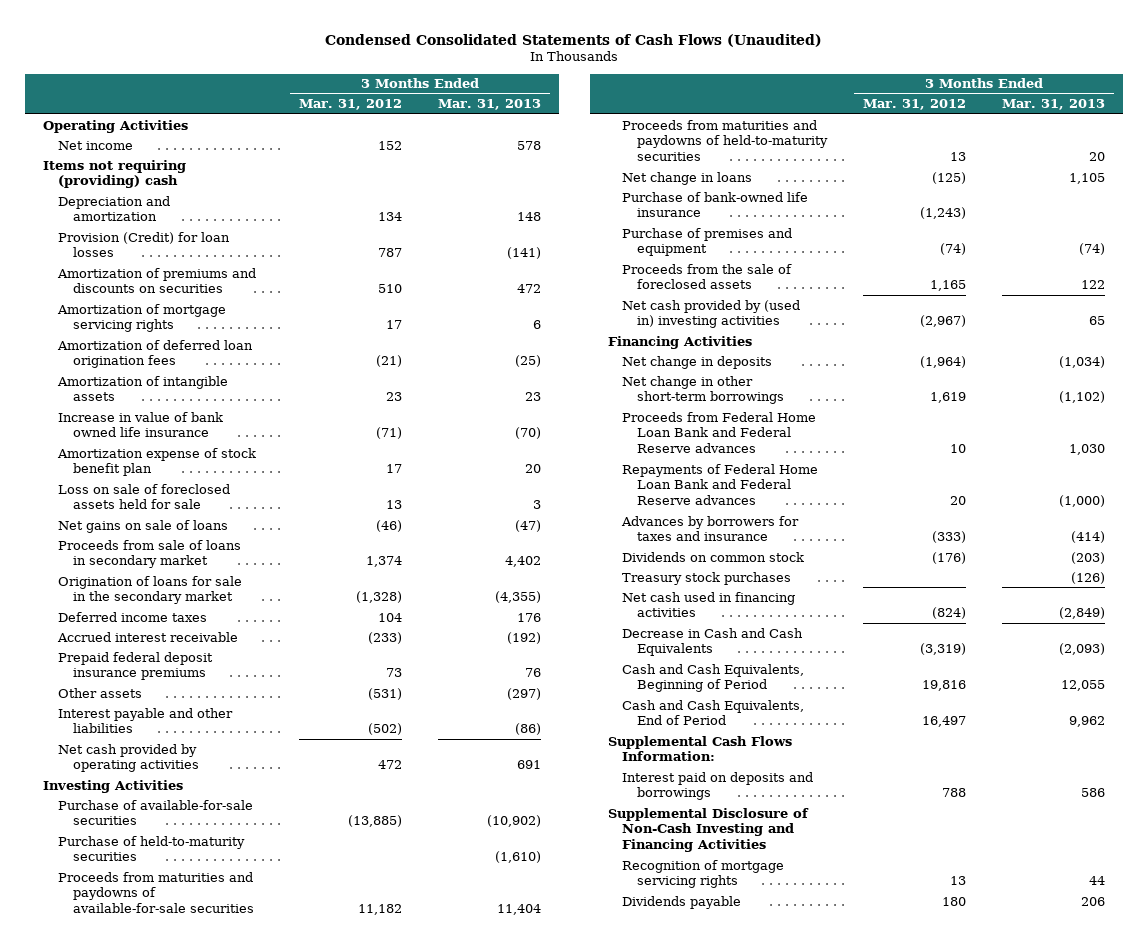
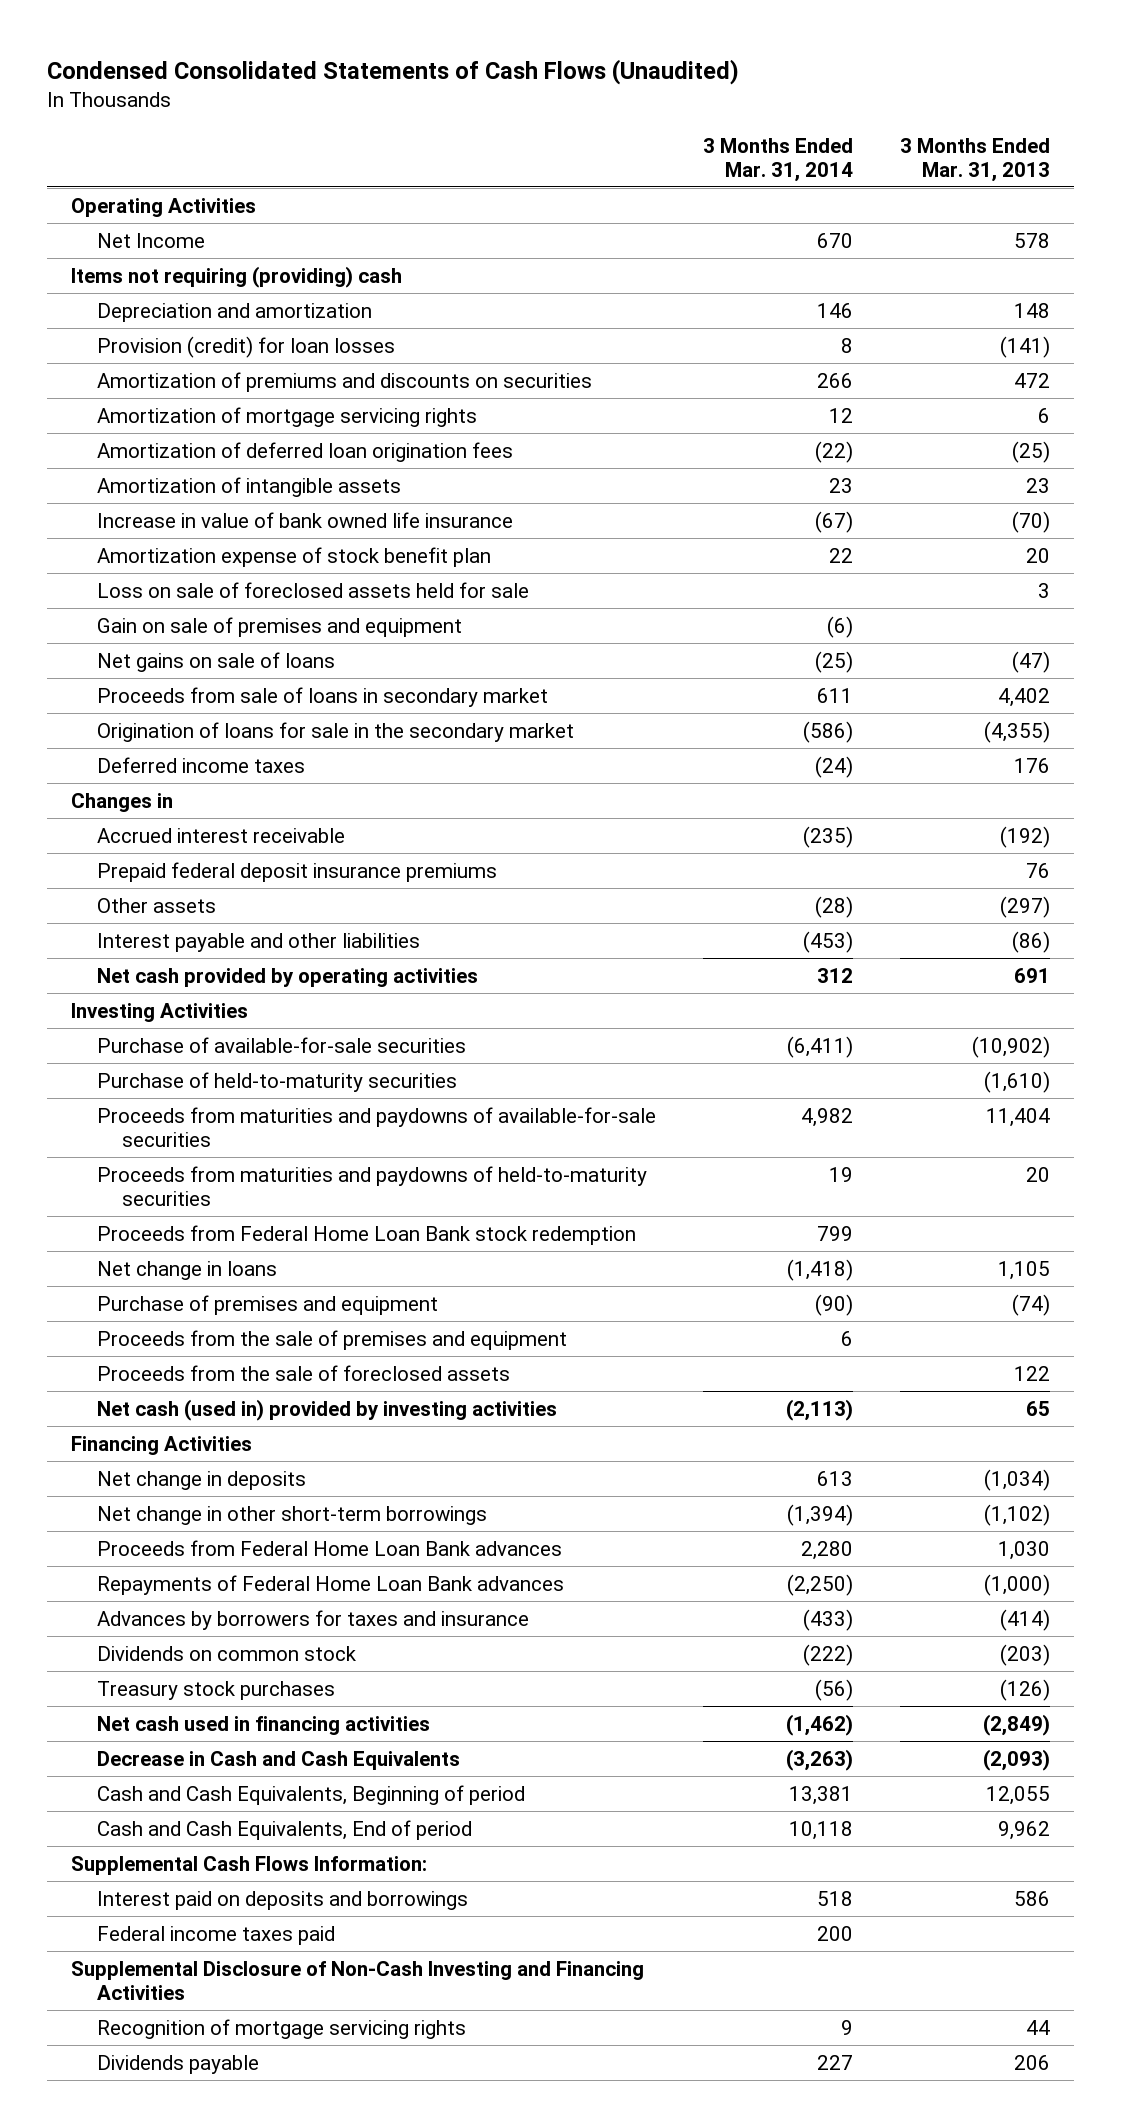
[298,99,402,111] Mar. 31, 2012 -> none
none -> [702,137,853,182] 3 Months Ended Mar. 31, 2014
[58,140,134,150] Net income -> [96,232,205,248] Net Income
[58,231,231,258] Provision (Credit) for loan losses -> [96,335,395,358] Provision (credit) for loan losses
none -> [96,616,462,637] Gain on sale of premises and equipment
none -> [70,792,173,812] Changes in
none -> [96,1224,636,1245] Proceeds from Federal Home Loan Bank stock redemption
[622,191,809,218] Purchase of bank-owned life insurance -> none
none -> [96,1329,567,1350] Proceeds from the sale of premises and equipment
[622,299,801,329] Net cash provided by (used in) investing activities -> [96,1398,557,1421] Net cash (used in) provided by investing activities
[622,411,817,454] Proceeds from Federal Home Loan Bank and Federal Reserve advances -> [96,1539,562,1556] Proceeds from Federal Home Loan Bank advances
[622,463,819,506] Repayments of Federal Home Loan Bank and Federal Reserve advances -> [96,1574,564,1595] Repayments of Federal Home Loan Bank advances
[622,663,805,693] Cash and Cash Equivalents, Beginning of Period -> [96,1784,525,1805] Cash and Cash Equivalents, Beginning of period
[622,699,805,726] Cash and Cash Equivalents, End of Period -> [96,1819,472,1840] Cash and Cash Equivalents, End of period
none -> [96,1925,335,1945] Federal income taxes paid

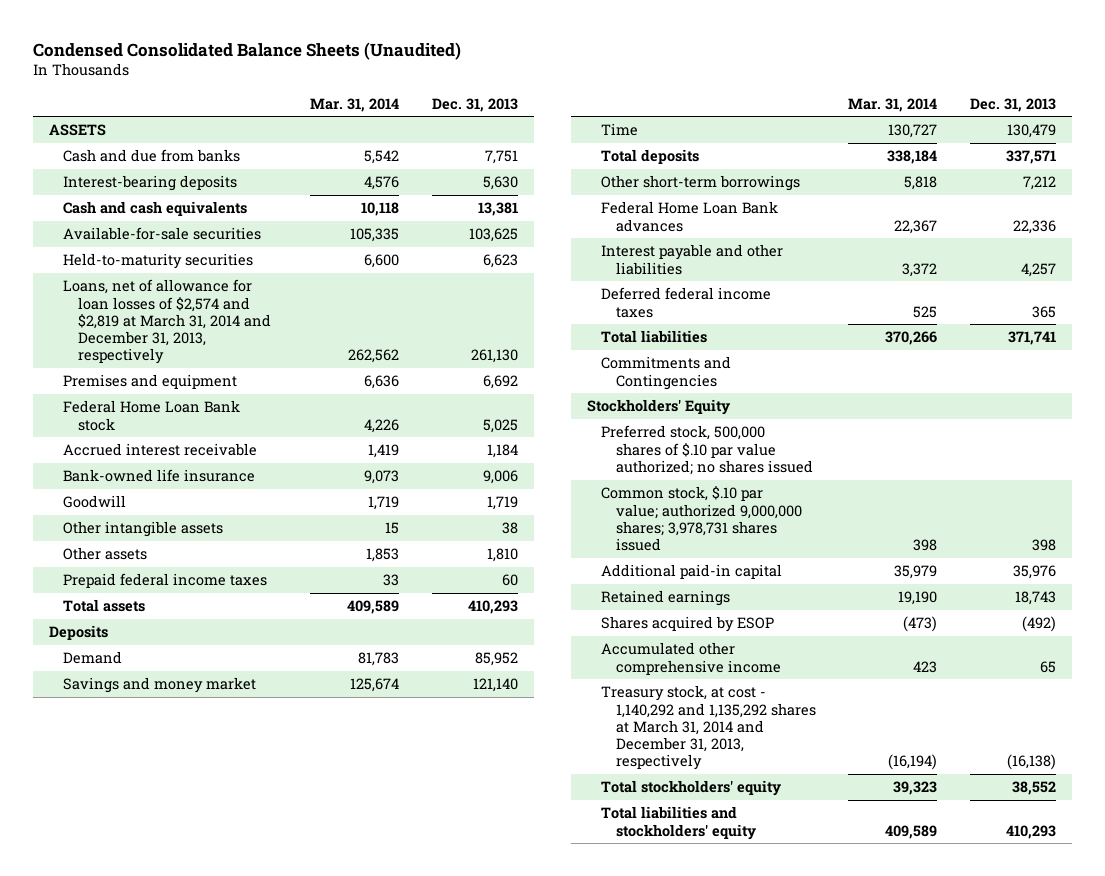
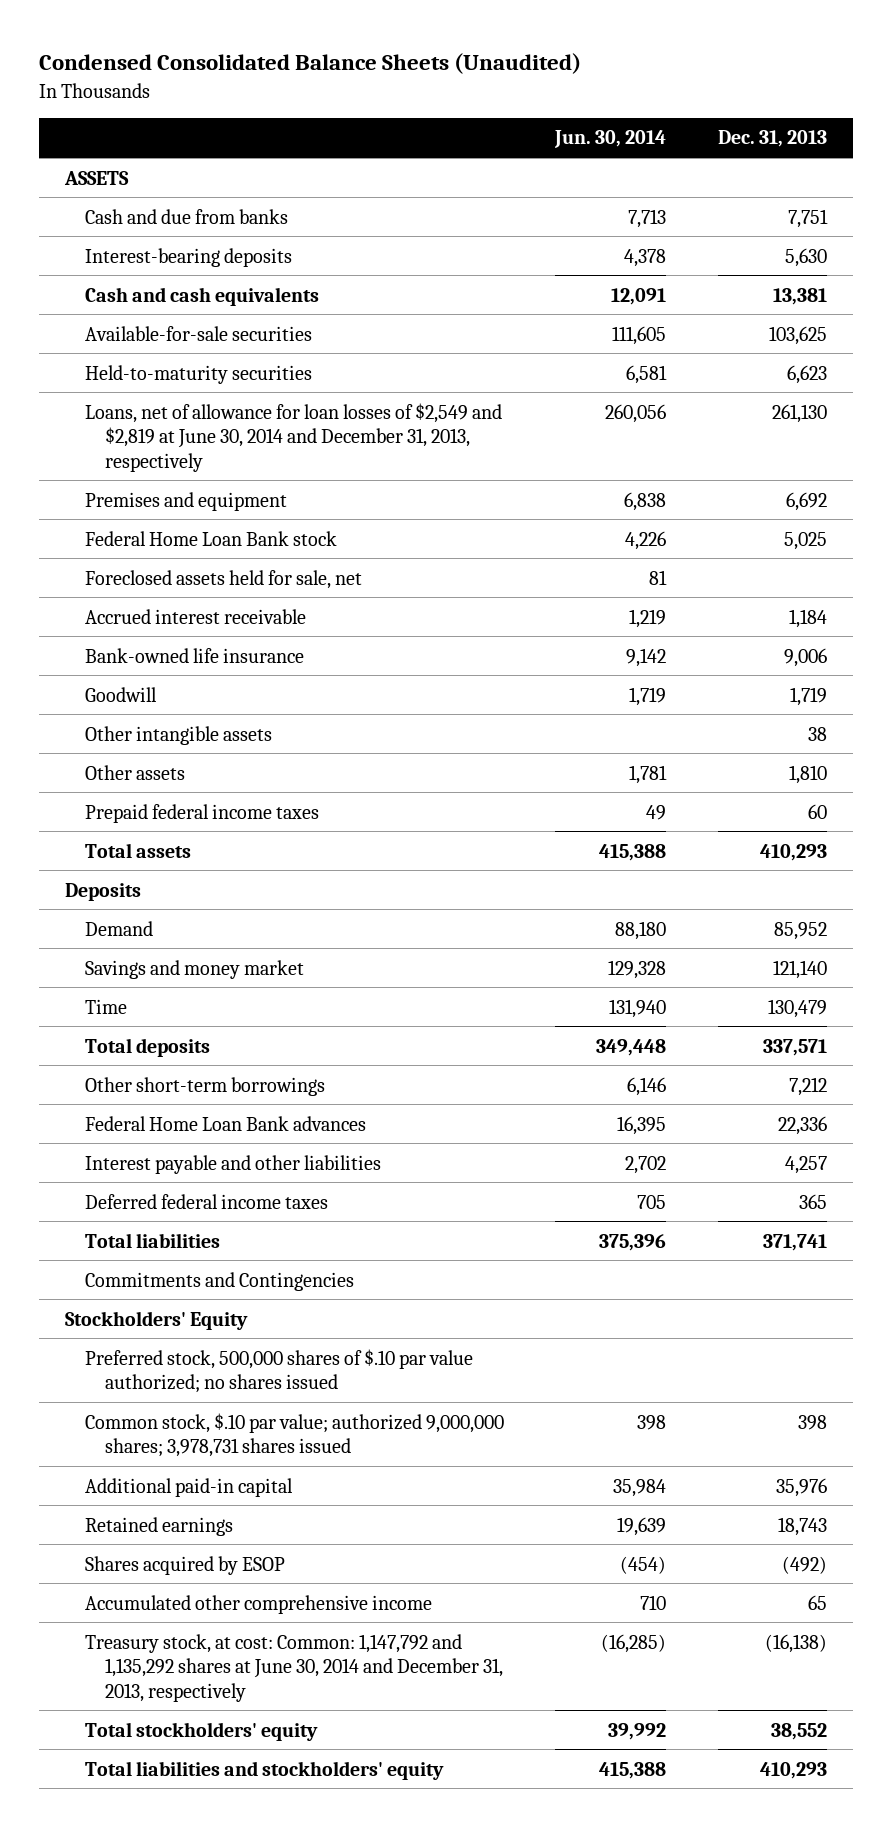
[310,97,400,112] Mar. 31, 2014 -> none
none -> [554,130,667,149] Jun. 30, 2014
[63,279,271,365] Loans, net of allowance for loan losses of $2,574 and $2,819 at March 31, 2014 and December 31, 2013, respectively -> [84,402,502,472] Loans, net of allowance for loan losses of $2,549 and $2,819 at June 30, 2014 and December 31, 2013, respectively
none -> [84,569,362,589] Foreclosed assets held for sale, net
[601,685,816,771] Treasury stock, at cost - 1,140,292 and 1,135,292 shares at March 31, 2014 and December 31, 2013, respectively -> [84,1633,503,1702] Treasury stock, at cost: Common: 1,147,792 and 1,135,292 shares at June 30, 2014 and December 31, 2013, respectively

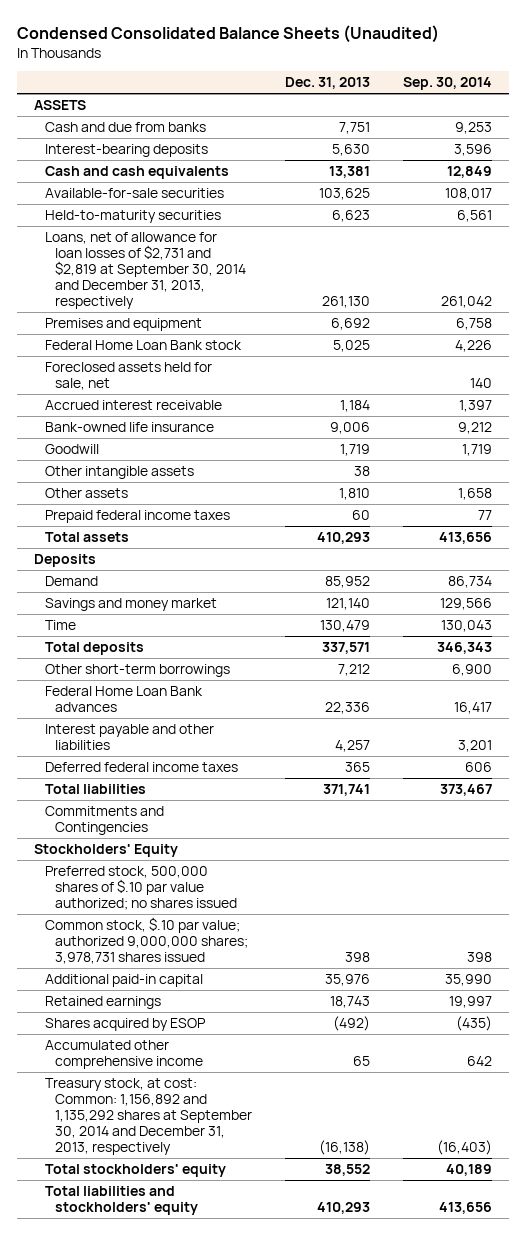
[554,130,667,149] Jun. 30, 2014 -> none
none -> [403,77,493,91] Sep. 30, 2014
[84,402,502,472] Loans, net of allowance for loan losses of $2,549 and $2,819 at June 30, 2014 and December 31, 2013, respectively -> [44,231,247,309] Loans, net of allowance for loan losses of $2,731 and $2,819 at September 30, 2014 and December 31, 2013, respectively
[84,1633,503,1702] Treasury stock, at cost: Common: 1,147,792 and 1,135,292 shares at June 30, 2014 and December 31, 2013, respectively -> [44,1077,253,1155] Treasury stock, at cost: Common: 1,156,892 and 1,135,292 shares at September 30, 2014 and December 31, 2013, respectively

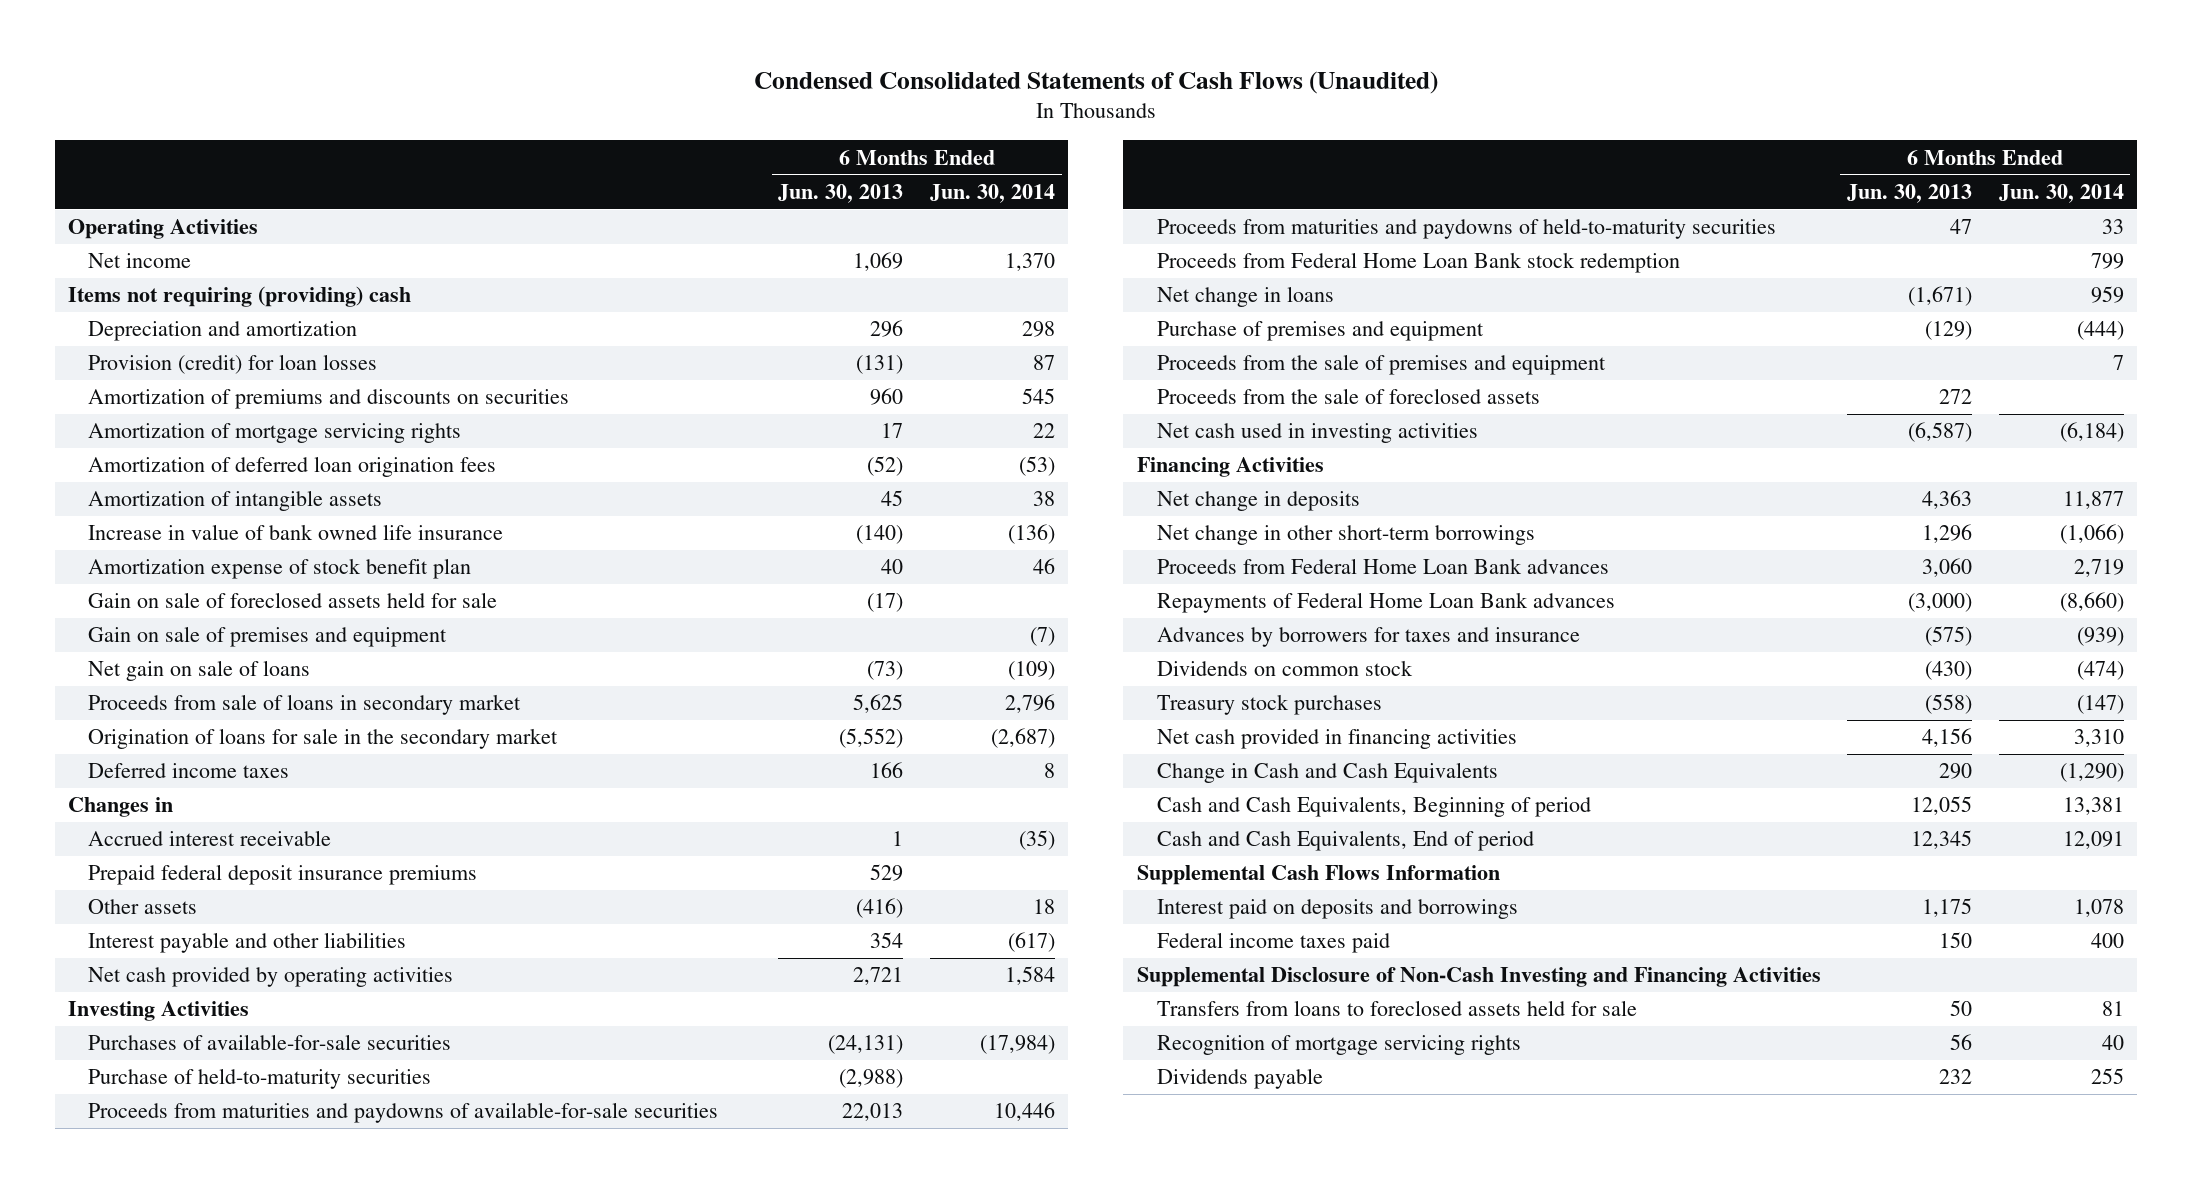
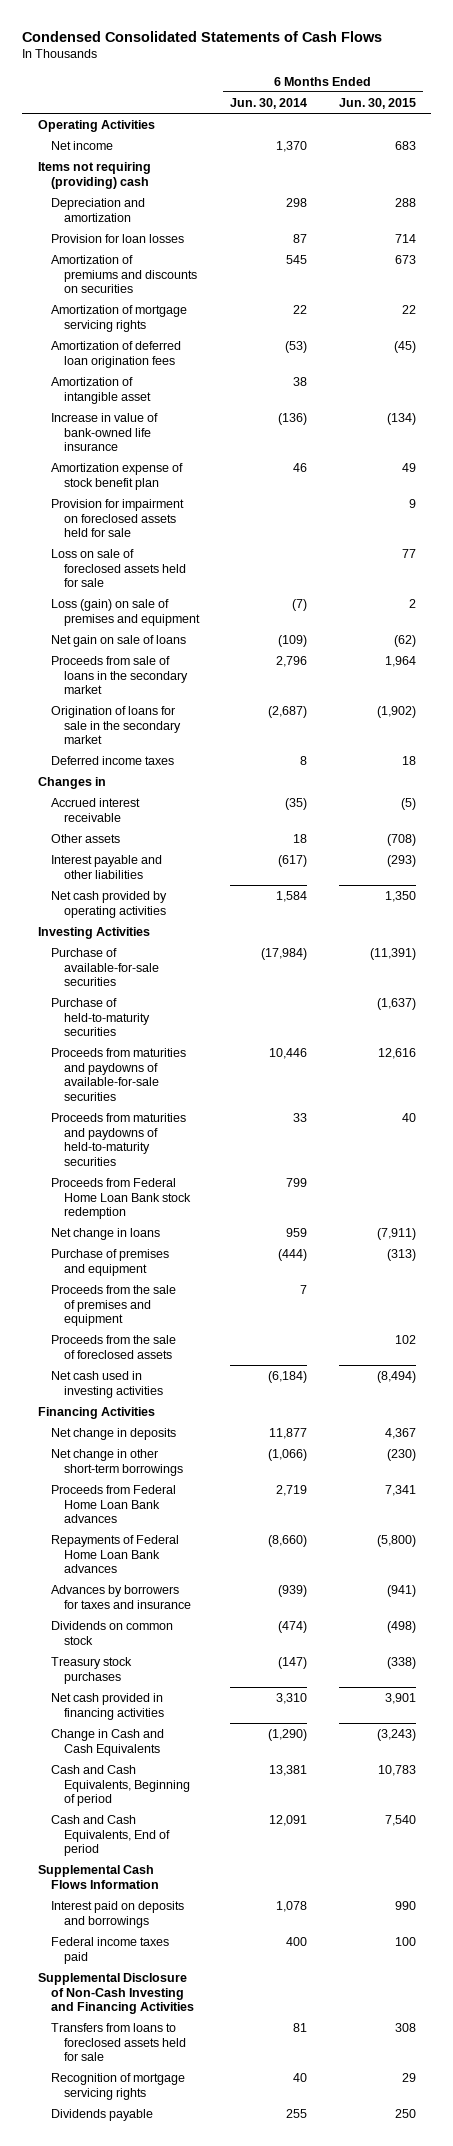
[753,70,1438,94] Condensed Consolidated Statements of Cash Flows (Unaudited) -> [22,30,383,42] Condensed Consolidated Statements of Cash Flows
[778,183,904,203] Jun. 30, 2013 -> none
none -> [338,97,416,109] Jun. 30, 2015
[88,354,378,375] Provision (credit) for loan losses -> [50,233,184,243] Provision for loan losses
[88,490,383,512] Amortization of intangible assets -> [50,376,152,404] Amortization of intangible asset
[88,524,504,541] Increase in value of bank owned life insurance -> [50,412,158,452] Increase in value of bank-owned life insurance
none -> [50,498,184,538] Provision for impairment on foreclosed assets held for sale
[88,592,498,609] Gain on sale of foreclosed assets held for sale -> [50,548,187,588] Loss on sale of foreclosed assets held for sale
[88,626,448,648] Gain on sale of premises and equipment -> [50,598,201,626] Loss (gain) on sale of premises and equipment
[88,694,522,716] Proceeds from sale of loans in secondary market -> [50,655,189,695] Proceeds from sale of loans in the secondary market
[88,864,478,886] Prepaid federal deposit insurance premiums -> none
[88,1034,452,1051] Purchases of available-for-sale securities -> [50,947,160,987] Purchase of available-for-sale securities

